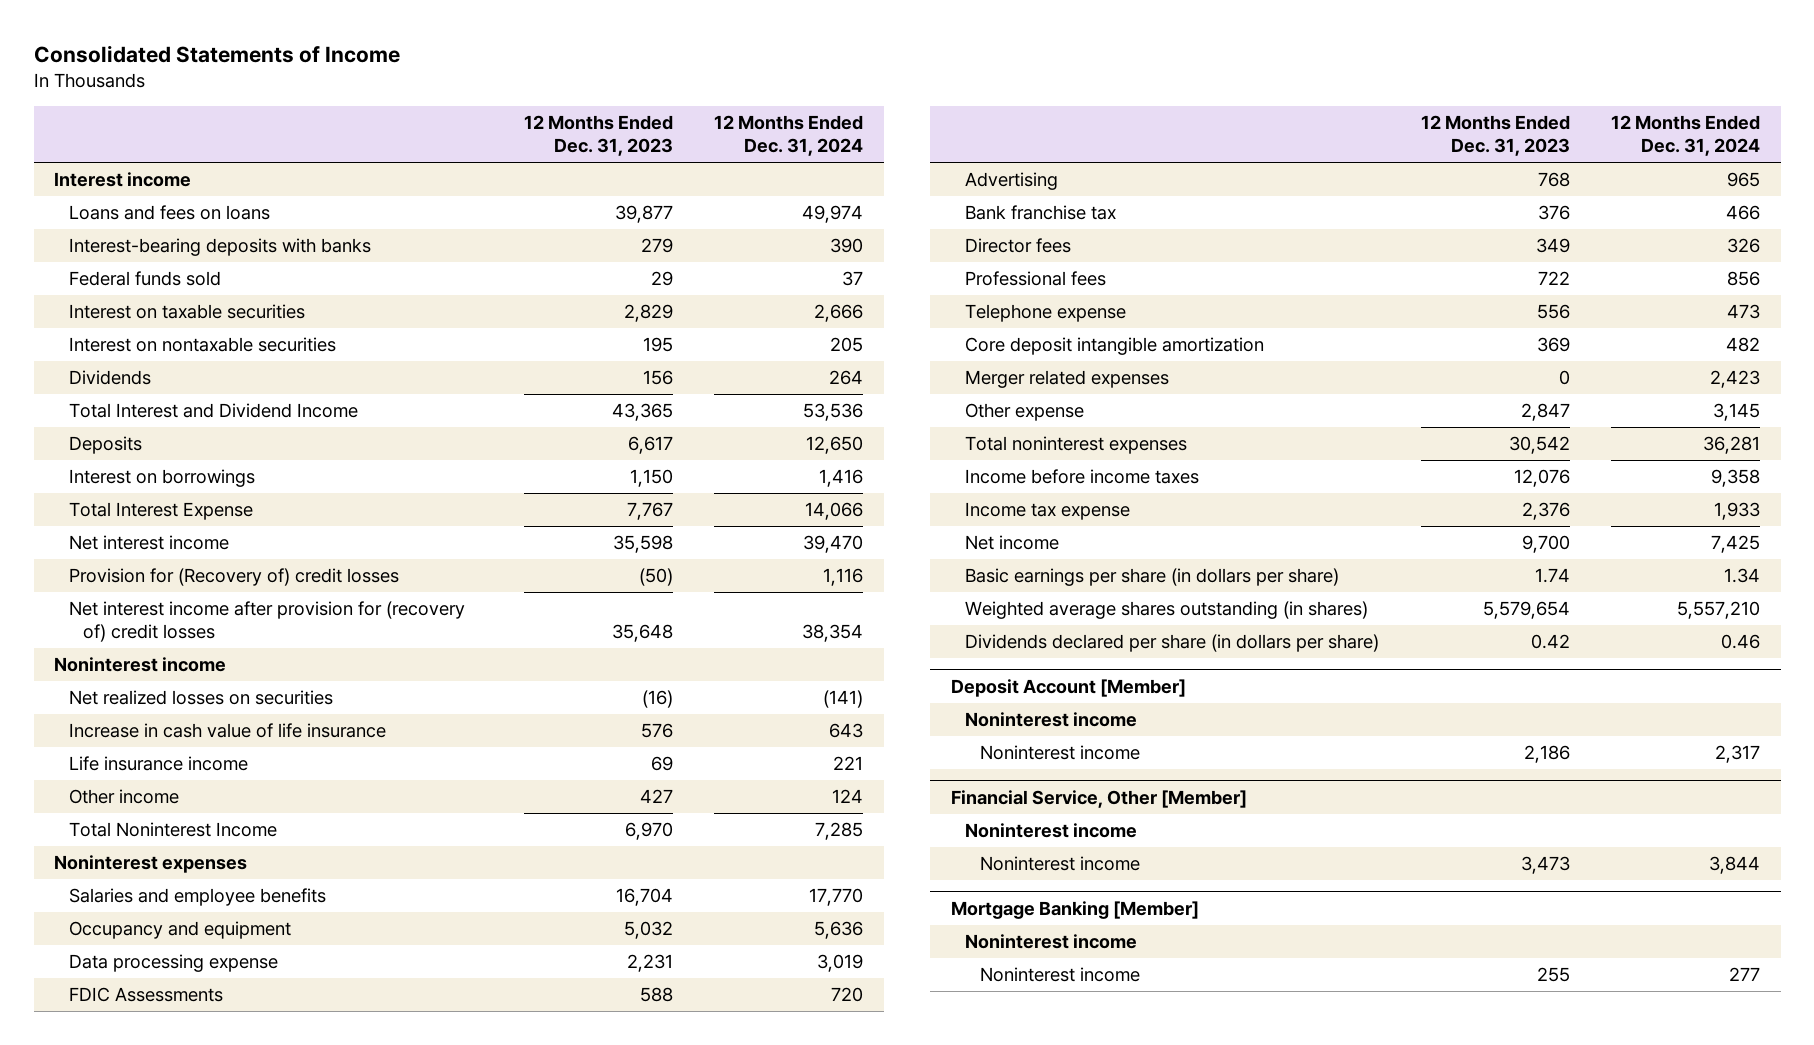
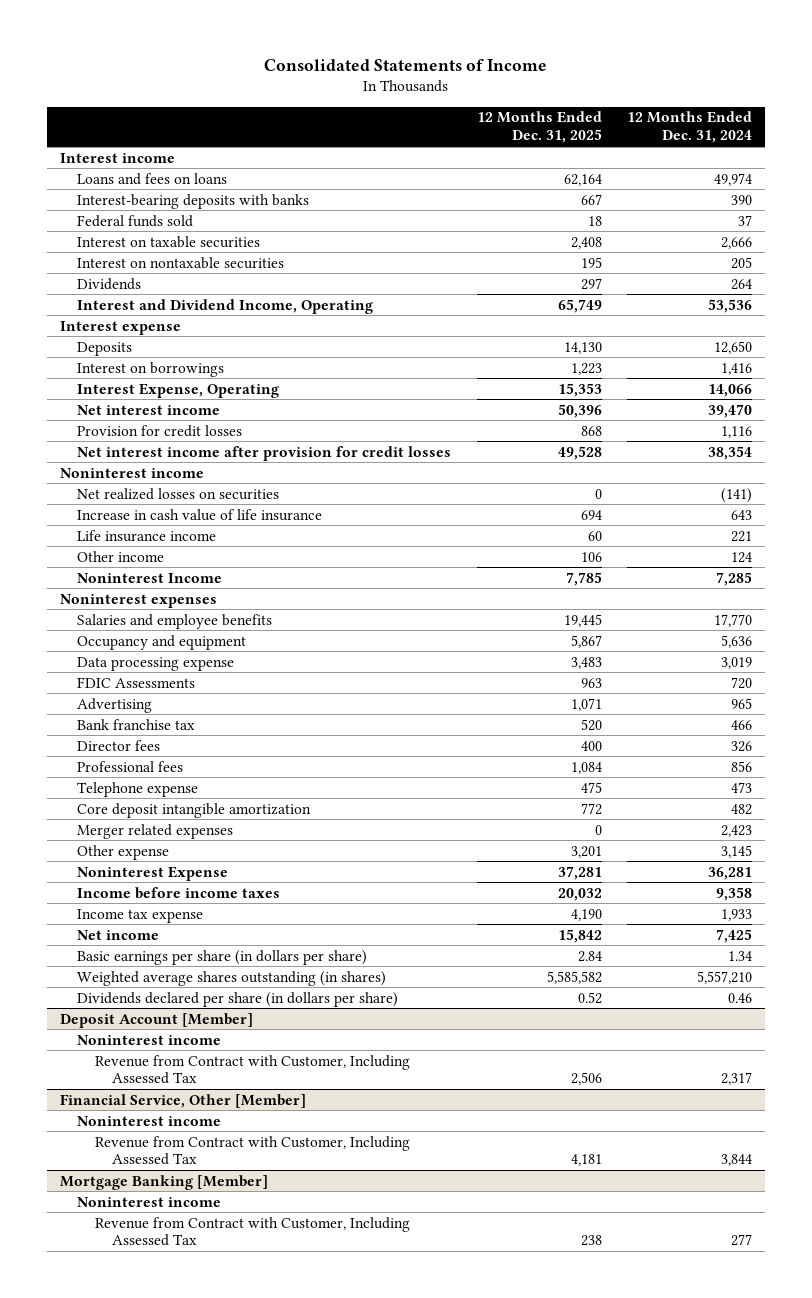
[523,115,673,157] 12 Months Ended Dec. 31, 2023 -> none
none -> [476,111,602,144] 12 Months Ended Dec. 31, 2025
[68,403,358,419] Total Interest and Dividend Income -> [77,298,374,314] Interest and Dividend Income, Operating
none -> [59,320,181,335] Interest expense
[68,502,253,521] Total Interest Expense -> [77,382,280,398] Interest Expense, Operating
[68,568,399,587] Provision for (Recovery of) credit losses -> [77,424,243,437] Provision for credit losses
[68,601,465,643] Net interest income after provision for (recovery of) credit losses -> [77,445,452,461] Net interest income after provision for credit losses
[68,822,277,838] Total Noninterest Income -> [77,572,223,583] Noninterest Income
[965,436,1188,455] Total noninterest expenses -> [77,865,229,881] Noninterest Expense
[979,745,1140,761] Noninterest income -> [94,1054,410,1085] Revenue from Contract with Customer, Including Assessed Tax
[979,856,1140,872] Noninterest income -> [94,1135,410,1166] Revenue from Contract with Customer, Including Assessed Tax
[979,967,1140,983] Noninterest income -> [94,1216,410,1247] Revenue from Contract with Customer, Including Assessed Tax

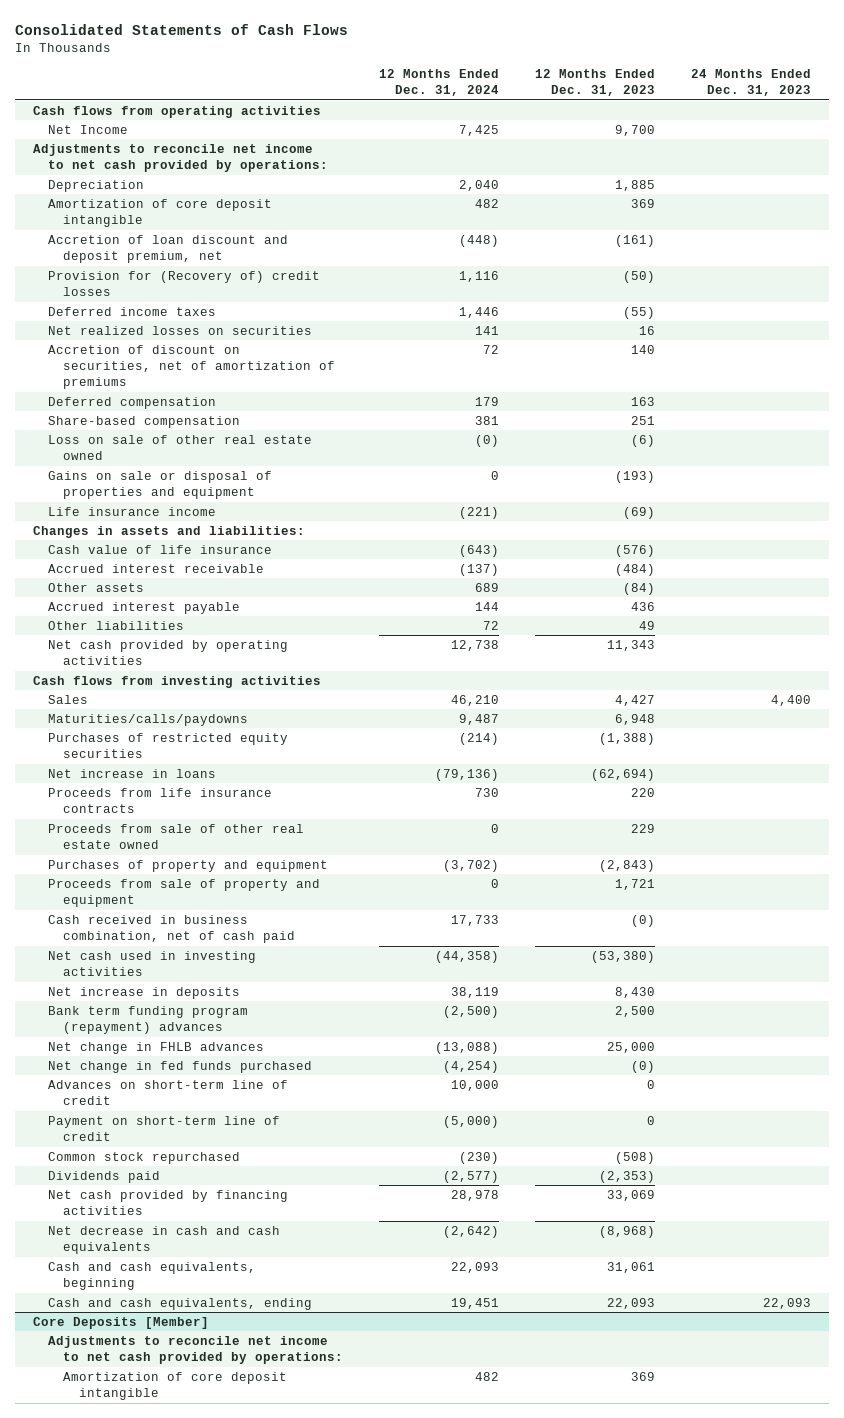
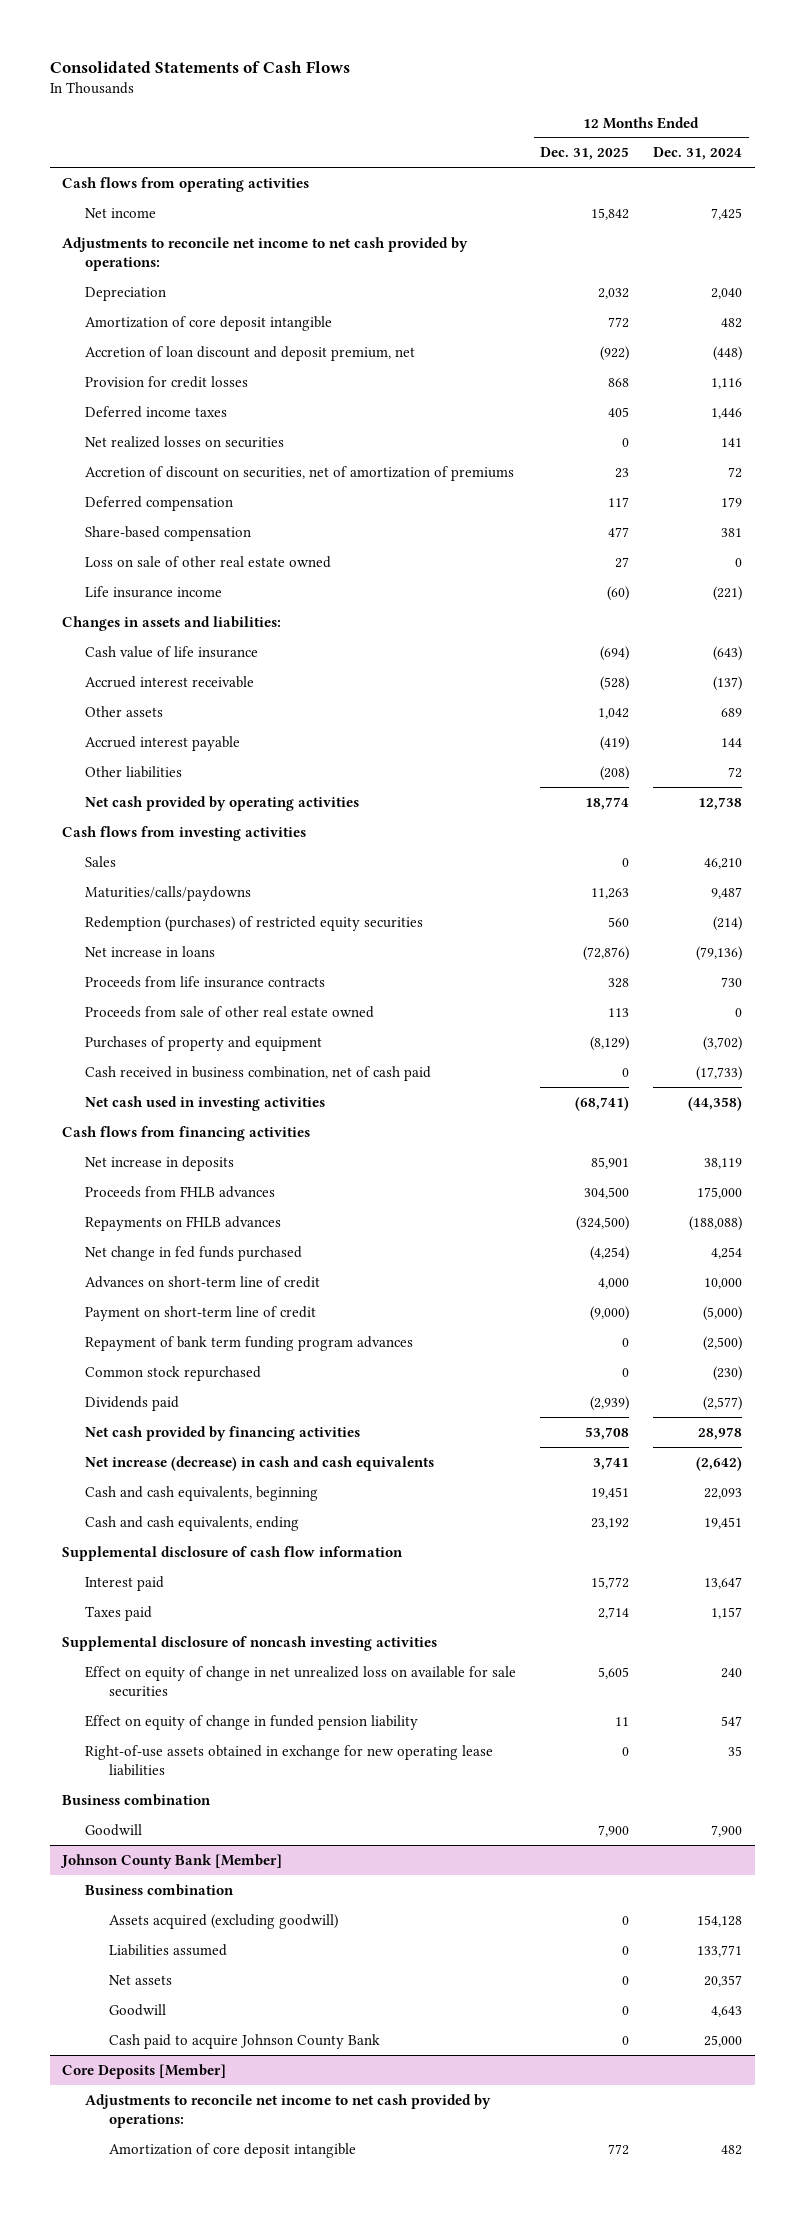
[534,69,655,97] 12 Months Ended Dec. 31, 2023 -> none
[690,69,811,97] 24 Months Ended Dec. 31, 2023 -> none
none -> [540,147,630,161] Dec. 31, 2025
[48,124,129,134] Net Income -> [85,207,157,218] Net income
[48,270,321,297] Provision for (Recovery of) credit losses -> [85,375,249,388] Provision for credit losses
[48,470,273,500] Gains on sale or disposal of properties and equipment -> none
[475,434,500,447] (0) -> [735,557,743,567] 0
[48,732,289,759] Purchases of restricted equity securities -> [85,915,424,931] Redemption (purchases) of restricted equity securities
[48,878,321,908] Proceeds from sale of property and equipment -> none
[451,914,500,926] 17,733 -> [696,1065,743,1081] (17,733)
none -> [61,1125,310,1141] Cash flows from financing activities
[48,1005,249,1035] Bank term funding program (repayment) advances -> none
[48,1041,265,1054] Net change in FHLB advances -> none
none -> [85,1185,276,1198] Proceeds from FHLB advances
none -> [85,1215,282,1231] Repayments on FHLB advances
[443,1060,500,1073] (4,254) -> [711,1246,743,1259] 4,254
none -> [85,1335,414,1351] Repayment of bank term funding program advances
[48,1225,281,1255] Net decrease in cash and cash equivalents -> [85,1455,435,1471] Net increase (decrease) in cash and cash equivalents
none -> [61,1545,403,1561] Supplemental disclosure of cash flow information
none -> [85,1575,165,1591] Interest paid
none -> [85,1605,153,1621] Taxes paid
none -> [61,1635,437,1651] Supplemental disclosure of noncash investing activities
none -> [85,1665,517,1697] Effect on equity of change in net unrealized loss on available for sale securities
none -> [85,1714,419,1730] Effect on equity of change in funded pension liability
none -> [85,1744,494,1776] Right-of-use assets obtained in exchange for new operating lease liabilities
none -> [61,1793,211,1806] Business combination
none -> [85,1823,143,1836] Goodwill
none -> [59,1853,282,1869] Johnson County Bank [Member]
none -> [85,1883,235,1896] Business combination
none -> [108,1913,338,1929] Assets acquired (excluding goodwill)
none -> [108,1943,227,1956] Liabilities assumed
none -> [108,1974,172,1985] Net assets
none -> [108,2003,166,2016] Goodwill
none -> [108,2033,380,2049] Cash paid to acquire Johnson County Bank

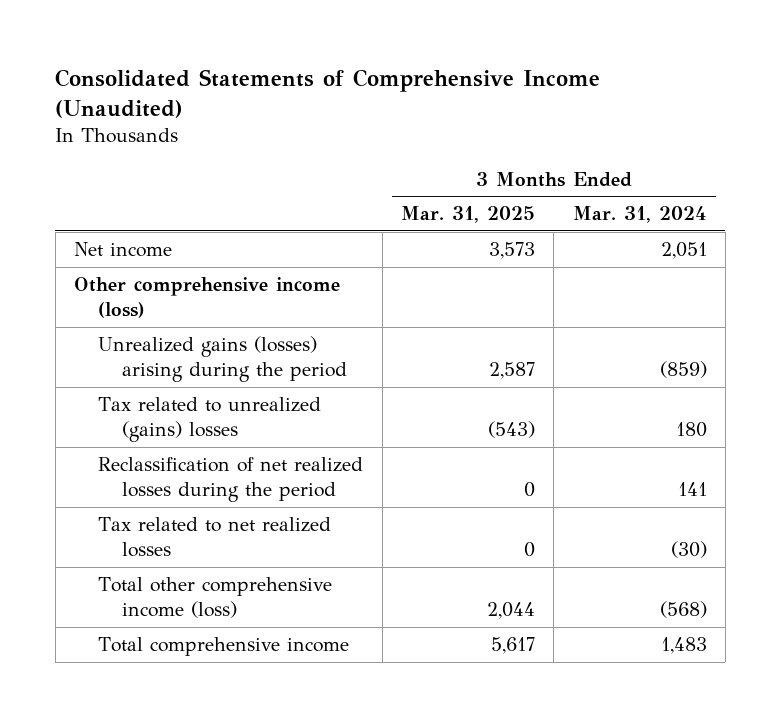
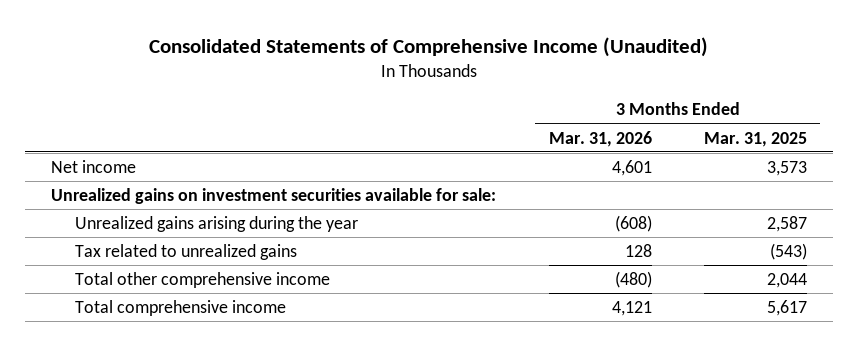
[572,206,707,224] Mar. 31, 2024 -> none
none -> [548,130,652,147] Mar. 31, 2026
[98,457,364,503] Reclassification of net realized losses during the period -> none
[98,517,332,558] Tax related to net realized losses -> none
[74,277,341,319] Other comprehensive income (loss) -> [50,188,496,205] Unrealized gains on investment securities available for sale:
[98,336,348,383] Unrealized gains (losses) arising during the period -> [74,216,358,233] Unrealized gains arising during the year
[98,397,322,443] Tax related to unrealized (gains) losses -> [74,244,297,261] Tax related to unrealized gains
[98,577,333,619] Total other comprehensive income (loss) -> [74,272,330,289] Total other comprehensive income

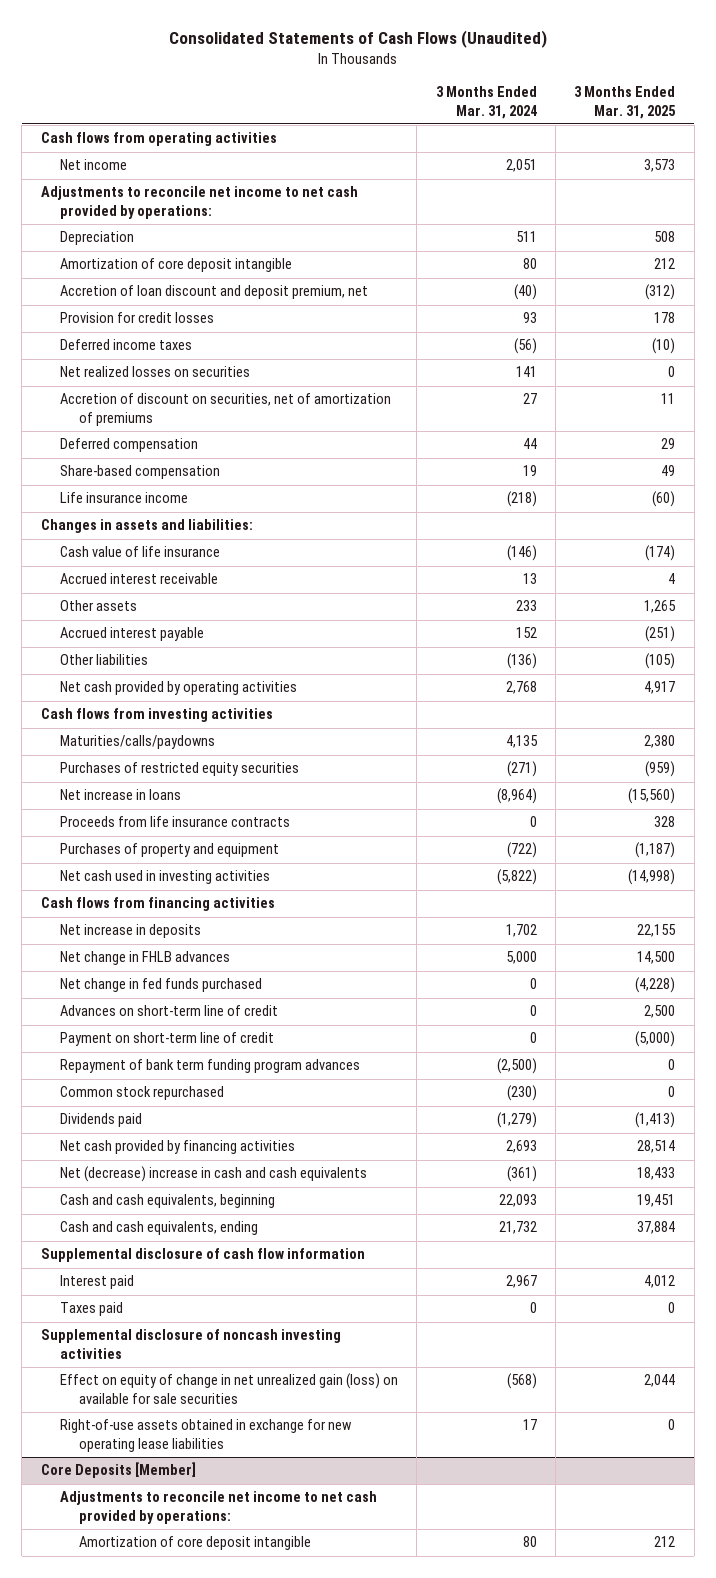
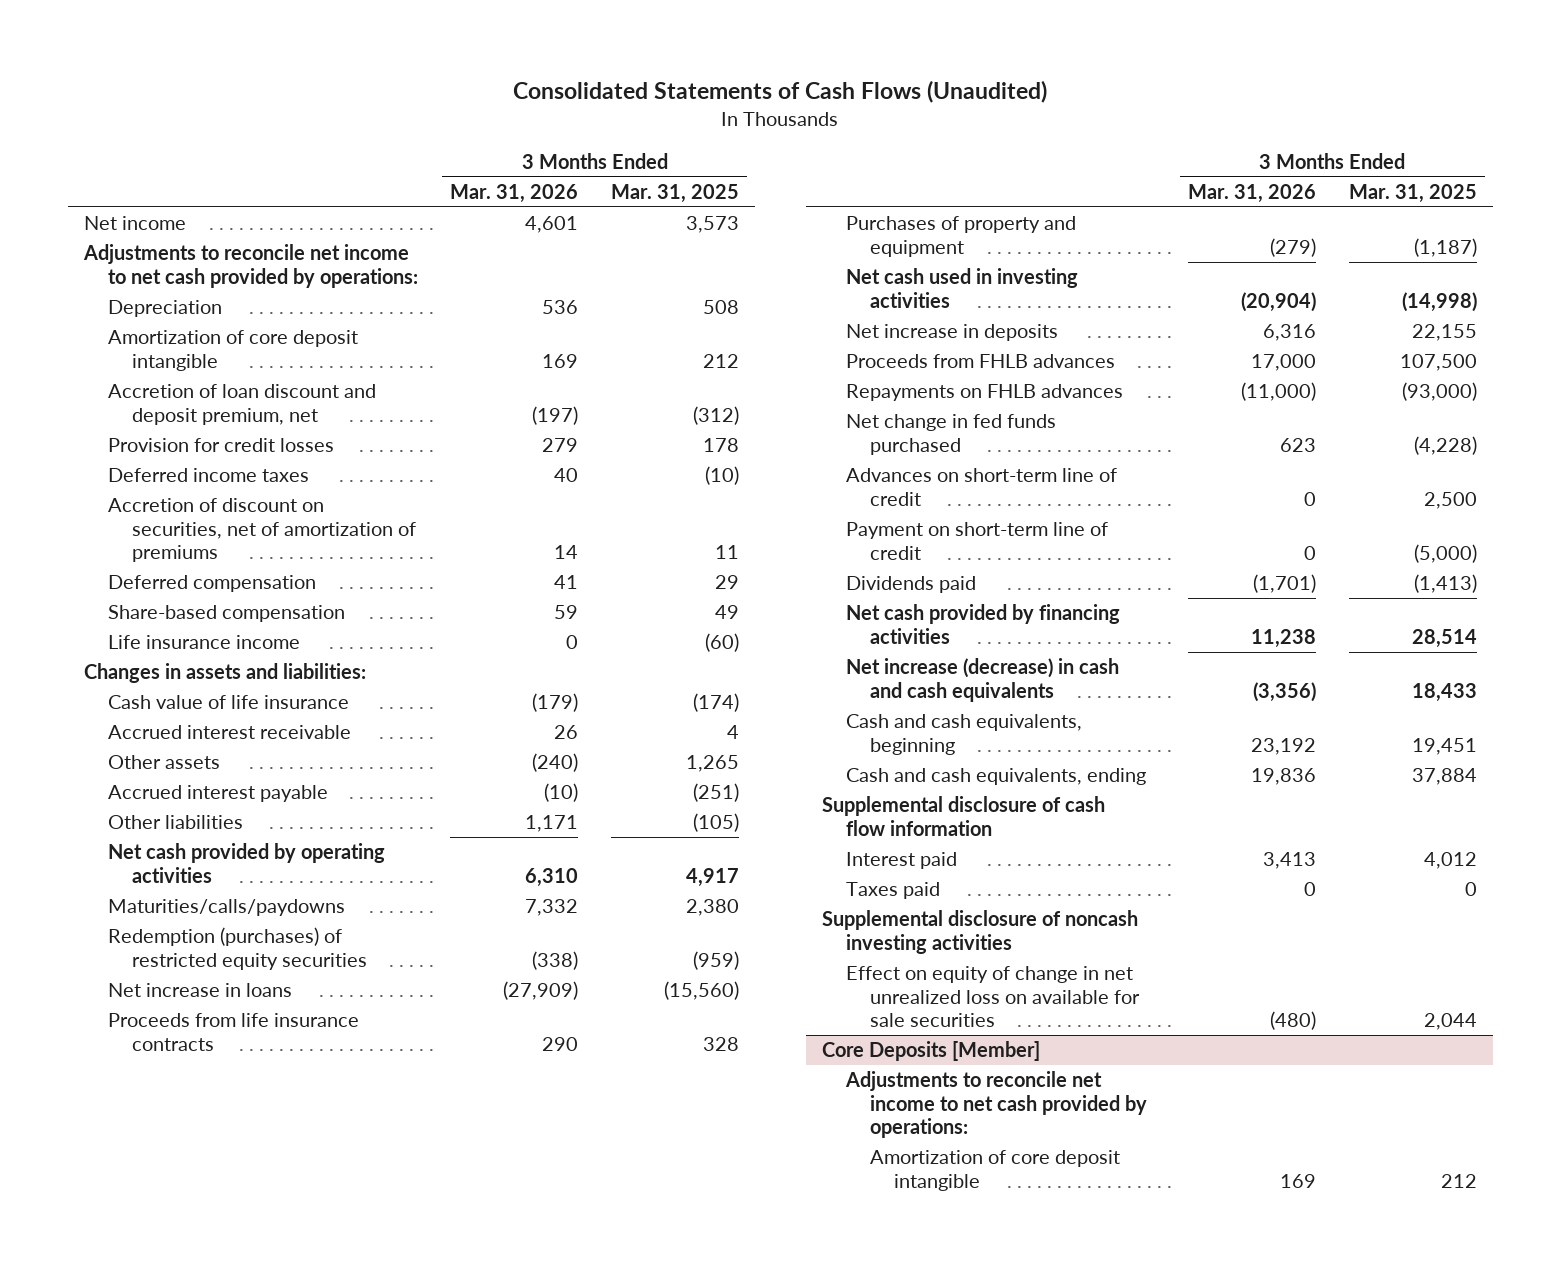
[435,86,537,119] 3 Months Ended Mar. 31, 2024 -> none
none -> [450,184,579,204] Mar. 31, 2026
[40,132,277,147] Cash flows from operating activities -> none
[59,366,250,378] Net realized losses on securities -> none
[40,708,273,723] Cash flows from investing activities -> none
[59,762,299,777] Purchases of restricted equity securities -> [107,927,367,970] Redemption (purchases) of restricted equity securities
[40,897,275,912] Cash flows from financing activities -> none
[59,951,230,966] Net change in FHLB advances -> none
none -> [845,354,1115,369] Proceeds from FHLB advances
none -> [845,384,1123,402] Repayments on FHLB advances
[59,1059,360,1074] Repayment of bank term funding program advances -> none
[59,1086,224,1101] Common stock repurchased -> none
[59,1166,367,1183] Net (decrease) increase in cash and cash equivalents -> [845,658,1119,702] Net increase (decrease) in cash and cash equivalents
[59,1419,352,1452] Right-of-use assets obtained in exchange for new operating lease liabilities -> none
[59,1373,398,1404] Effect on equity of change in net unrealized gain (loss) on available for sale securities -> [845,966,1140,1028] Effect on equity of change in net unrealized loss on available for sale securities

